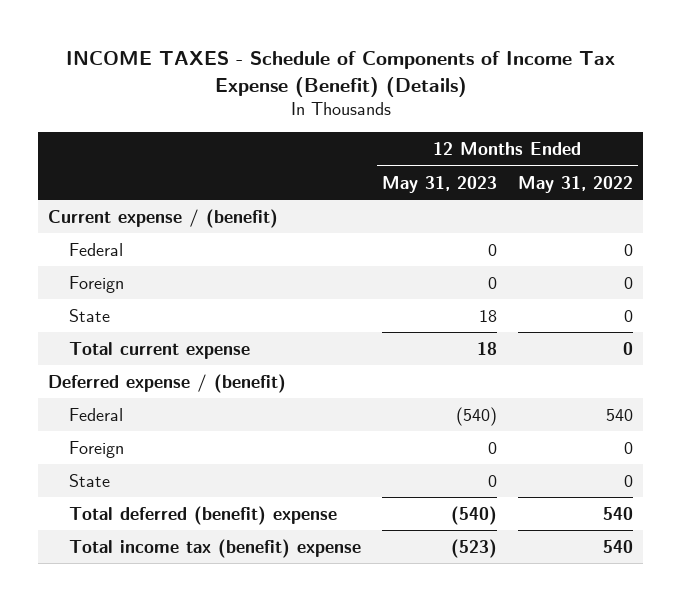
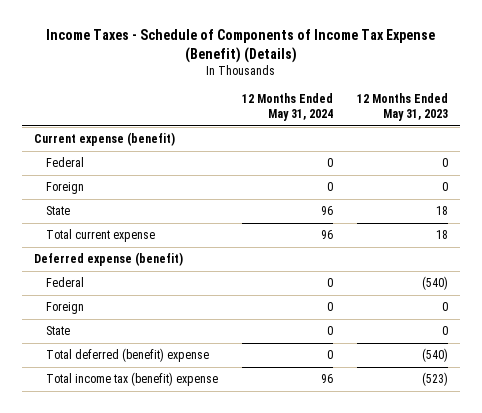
[65,49,615,97] INCOME TAXES - Schedule of Components of Income Tax Expense (Benefit) (Details) -> [45,29,435,63] Income Taxes - Schedule of Components of Income Tax Expense (Benefit) (Details)
[517,175,633,193] May 31, 2022 -> none
none -> [241,93,333,122] 12 Months Ended May 31, 2024
[48,208,279,228] Current expense / (benefit) -> [33,132,175,147] Current expense (benefit)
[48,373,287,393] Deferred expense / (benefit) -> [33,252,183,267] Deferred expense (benefit)

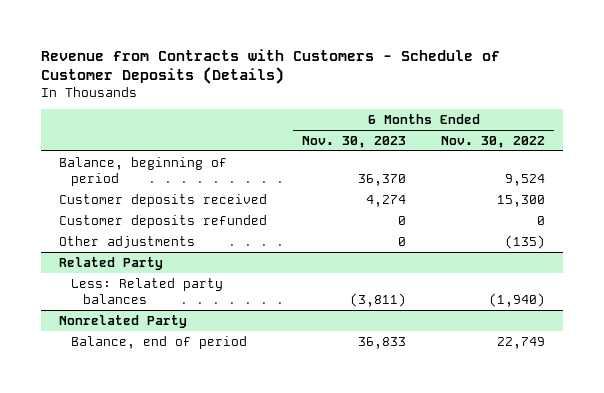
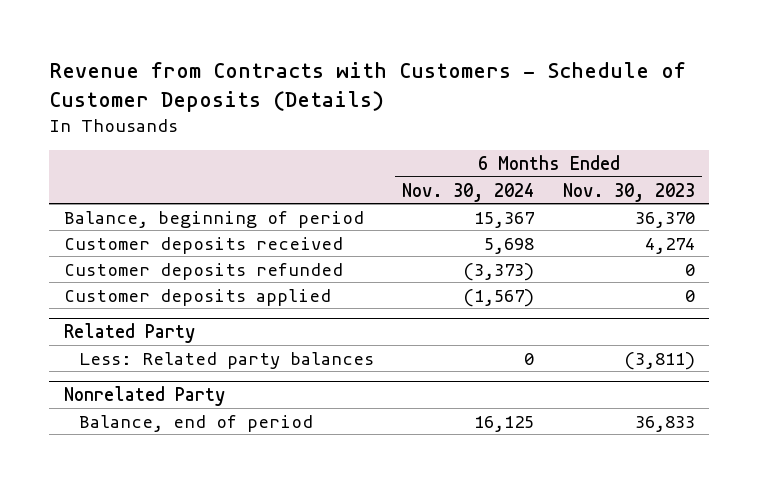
[441,135,546,148] Nov. 30, 2022 -> none
none -> [402,182,535,202] Nov. 30, 2024
[58,235,195,248] Other adjustments -> none
none -> [63,288,331,306] Customer deposits applied

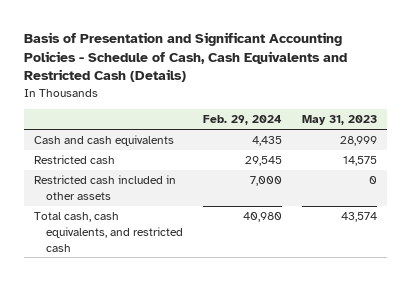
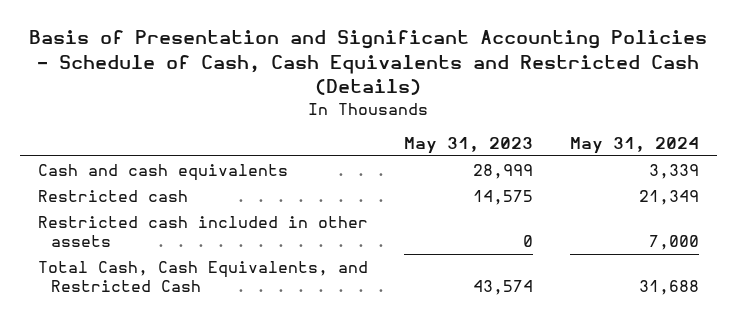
[202,115,282,126] Feb. 29, 2024 -> none
none -> [569,137,699,155] May 31, 2024
[33,212,183,252] Total cash, cash equivalents, and restricted cash -> [37,260,368,293] Total Cash, Cash Equivalents, and Restricted Cash

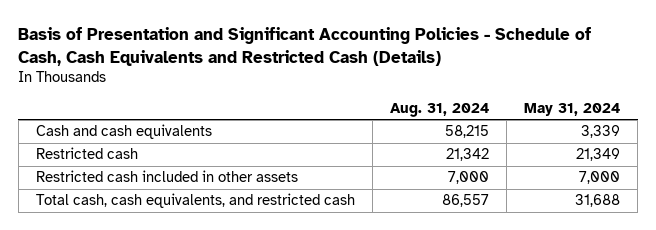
[404,137,534,155] May 31, 2023 -> none
none -> [389,102,489,117] Aug. 31, 2024
[37,260,368,293] Total Cash, Cash Equivalents, and Restricted Cash -> [35,193,355,209] Total cash, cash equivalents, and restricted cash

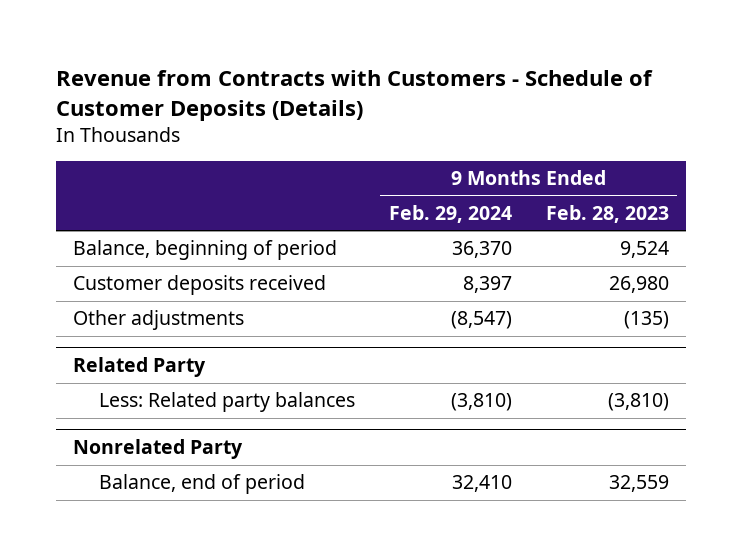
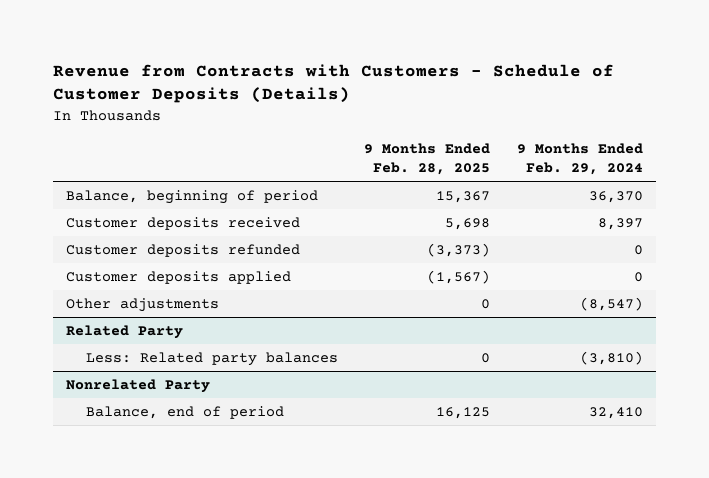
[545,205,669,224] Feb. 28, 2023 -> none
none -> [364,143,491,176] 9 Months Ended Feb. 28, 2025
none -> [65,244,300,258] Customer deposits refunded
none -> [65,271,291,285] Customer deposits applied

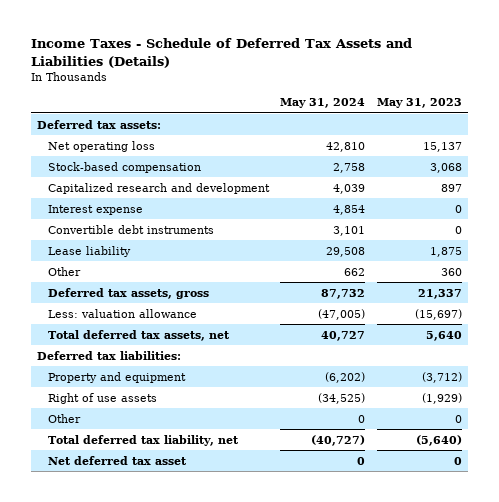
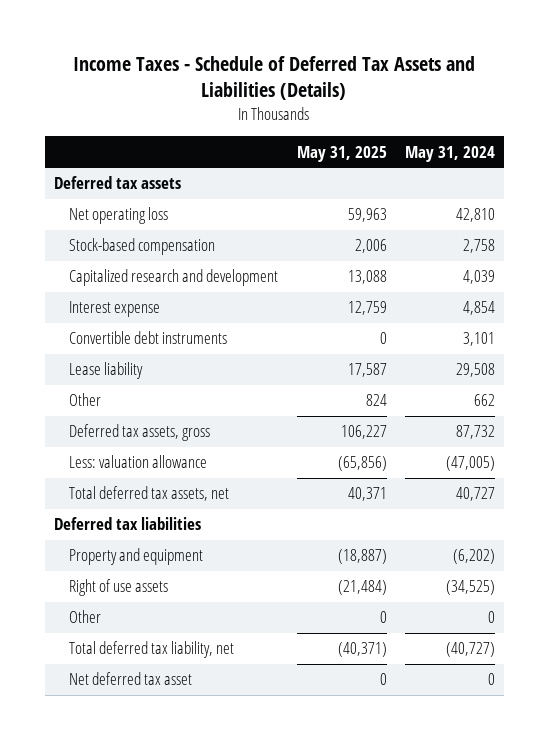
[376,98,462,109] May 31, 2023 -> none
none -> [296,145,387,162] May 31, 2025
[36,119,161,129] Deferred tax assets: -> [54,176,182,190] Deferred tax assets
[36,350,181,360] Deferred tax liabilities: -> [54,517,202,531] Deferred tax liabilities

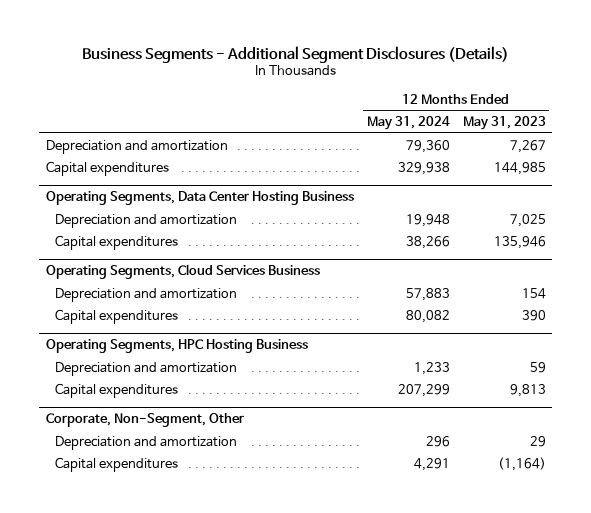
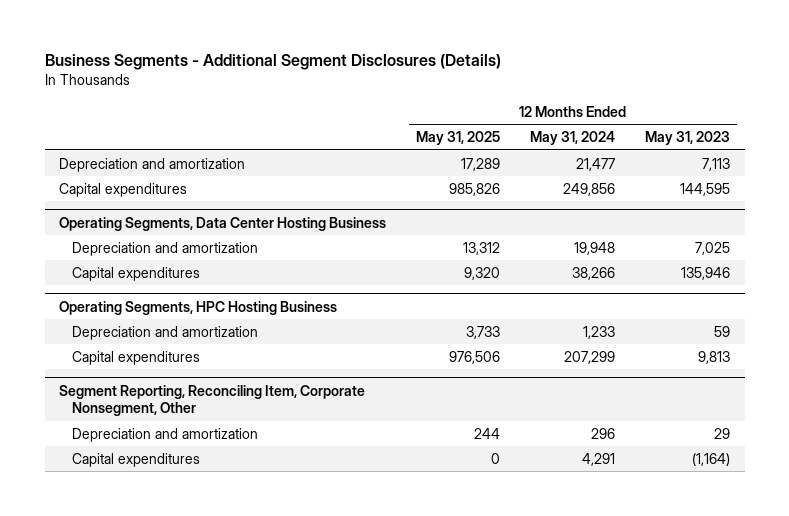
none -> [416,131,501,146] May 31, 2025
[405,139,450,153] 79,360 -> [576,157,616,171] 21,477
[509,139,546,153] 7,267 -> [701,157,730,171] 7,113
[397,161,450,175] 329,938 -> [563,182,616,196] 249,856
[493,161,546,175] 144,985 -> [679,182,730,196] 144,595
[45,263,320,279] Operating Segments, Cloud Services Business -> none
[54,287,237,302] Depreciation and amortization -> none
[54,308,178,324] Capital expenditures -> none
[45,412,244,427] Corporate, Non-Segment, Other -> none
none -> [59,384,366,417] Segment Reporting, Reconciling Item, Corporate Nonsegment, Other

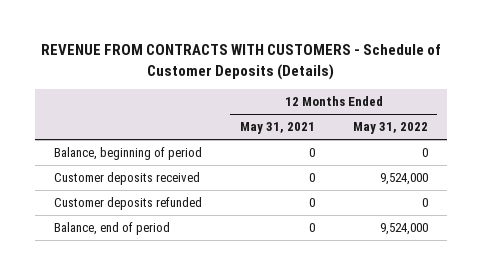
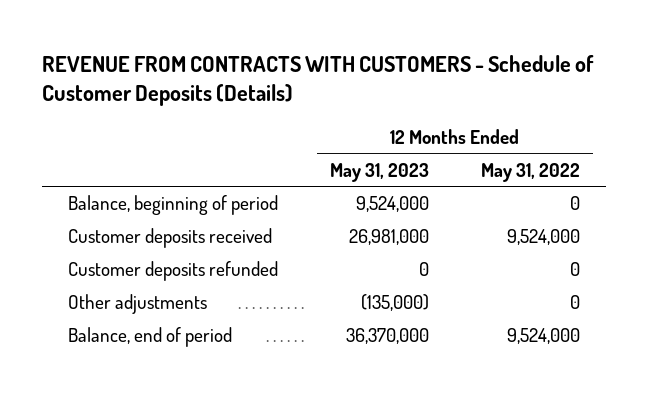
[239,122,315,135] May 31, 2021 -> none
none -> [329,162,429,182] May 31, 2023
none -> [68,294,208,315] Other adjustments

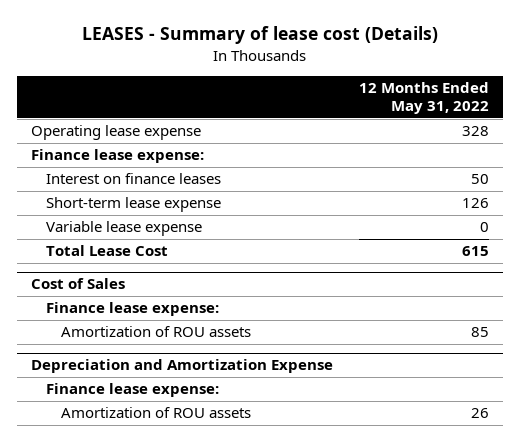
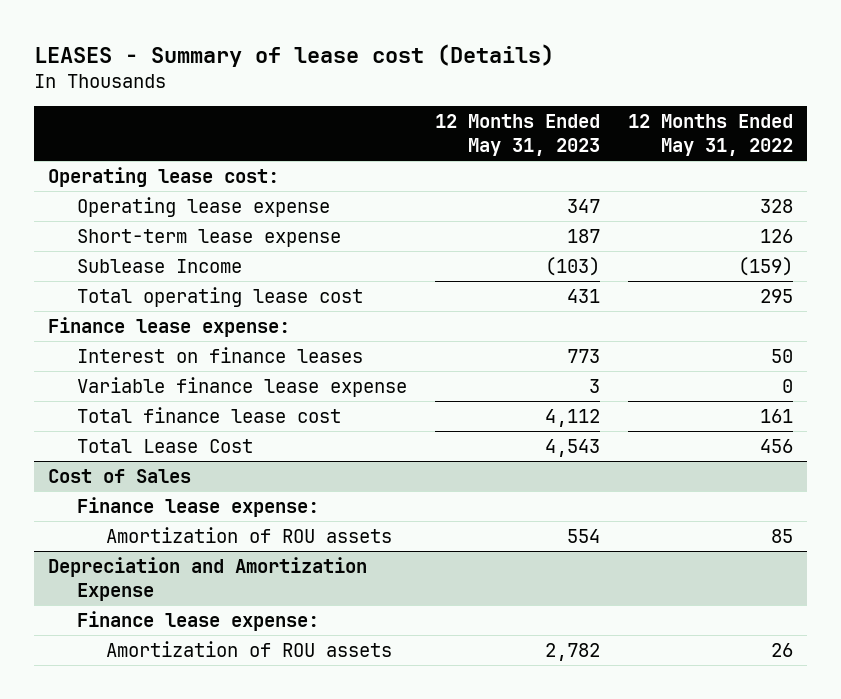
none -> [434,113,600,156] 12 Months Ended May 31, 2023
none -> [47,166,279,187] Operating lease cost:
[45,197,221,213] Short-term lease expense -> [77,228,342,247] Short-term lease expense
none -> [77,258,243,273] Sublease Income
none -> [77,286,364,307] Total operating lease cost
[45,221,202,237] Variable lease expense -> [77,376,408,397] Variable finance lease expense
none -> [77,406,342,423] Total finance lease cost
[462,246,490,257] 615 -> [759,438,793,453] 456

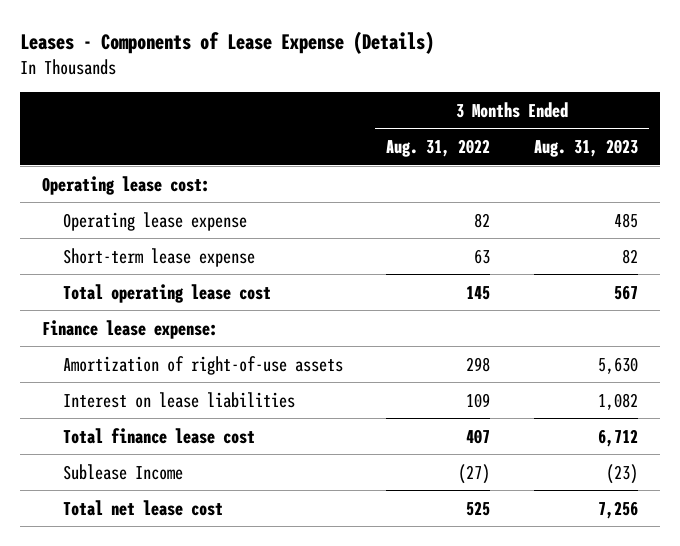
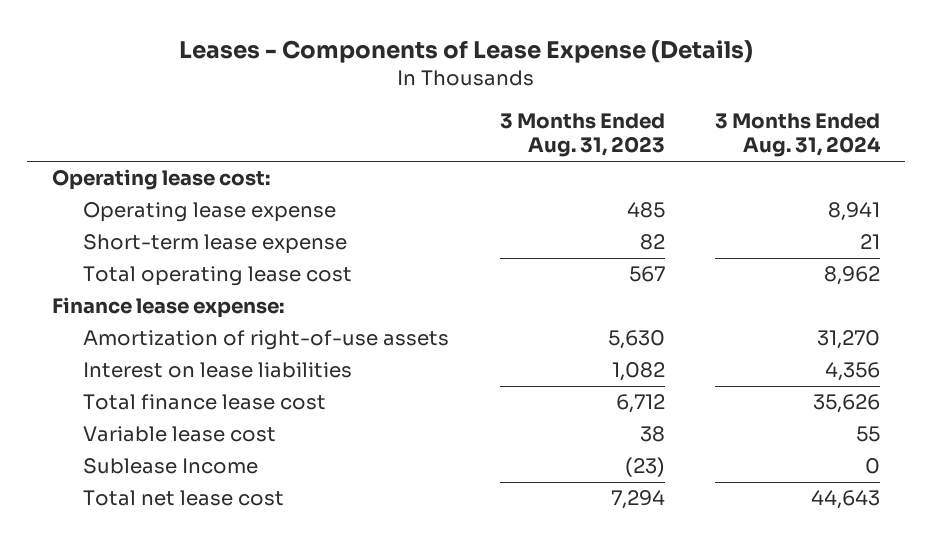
[386,138,491,157] Aug. 31, 2022 -> none
none -> [715,112,882,158] 3 Months Ended Aug. 31, 2024
none -> [83,426,277,443] Variable lease cost
[597,500,638,519] 7,256 -> [610,490,665,510] 7,294

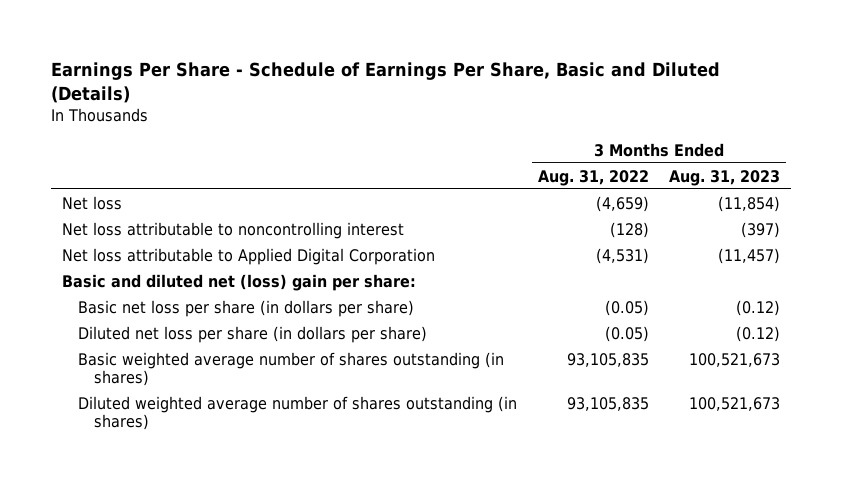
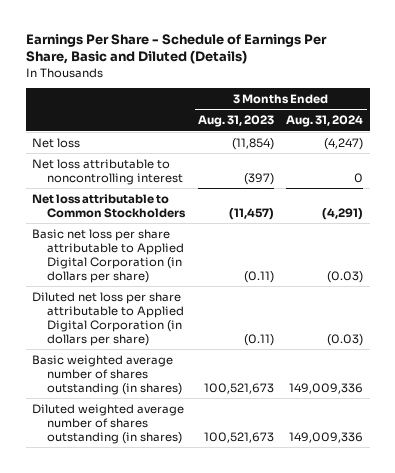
[537,169,649,186] Aug. 31, 2022 -> none
none -> [286,115,364,128] Aug. 31, 2024
[61,273,416,291] Basic and diluted net (loss) gain per share: -> none
[61,247,435,265] Net loss attributable to Applied Digital Corporation -> [32,193,187,218] Net loss attributable to Common Stockholders
[77,299,414,317] Basic net loss per share (in dollars per share) -> [32,228,185,283] Basic net loss per share attributable to Applied Digital Corporation (in dollars per share)
[736,299,781,316] (0.12) -> [243,270,274,283] (0.11)
[77,325,427,343] Diluted net loss per share (in dollars per share) -> [32,291,185,346] Diluted net loss per share attributable to Applied Digital Corporation (in dollars per share)
[736,325,781,342] (0.12) -> [243,333,274,346] (0.11)

